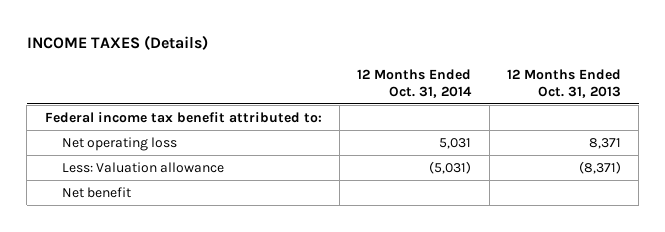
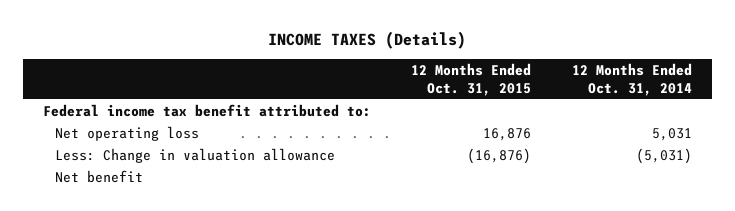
[506,68,621,98] 12 Months Ended Oct. 31, 2013 -> none
none -> [411,62,532,96] 12 Months Ended Oct. 31, 2015
[61,161,224,173] Less: Valuation allowance -> [54,147,335,163] Less: Change in valuation allowance

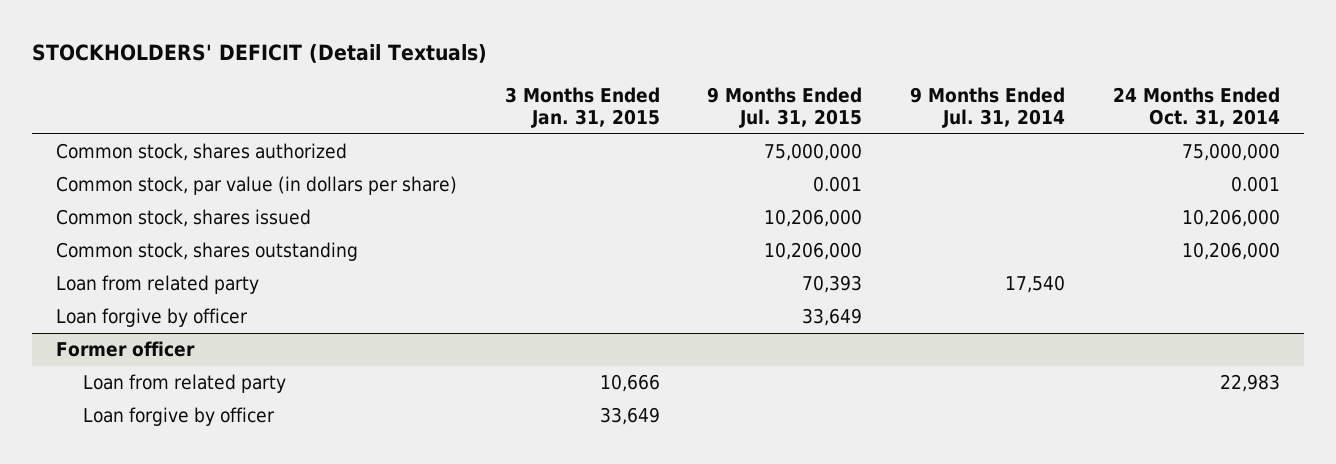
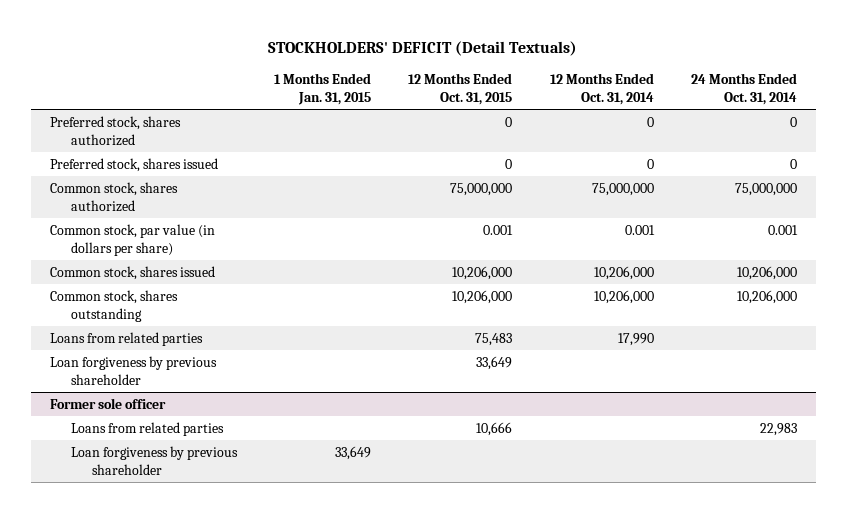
[504,87,660,128] 3 Months Ended Jan. 31, 2015 -> none
[707,87,863,128] 9 Months Ended Jul. 31, 2015 -> none
[910,87,1066,128] 9 Months Ended Jul. 31, 2014 -> none
none -> [274,72,372,105] 1 Months Ended Jan. 31, 2015
none -> [408,72,513,105] 12 Months Ended Oct. 31, 2015
none -> [549,72,654,105] 12 Months Ended Oct. 31, 2014
none -> [49,115,181,147] Preferred stock, shares authorized
none -> [49,157,218,172] Preferred stock, shares issued
[55,275,259,295] Loan from related party -> [49,331,203,346] Loans from related parties
[55,308,248,328] Loan forgive by officer -> [49,355,217,386] Loan forgiveness by previous shareholder
[55,341,195,358] Former officer -> [49,397,166,409] Former sole officer
[82,374,286,394] Loan from related party -> [70,421,224,436] Loans from related parties
[82,407,275,427] Loan forgive by officer -> [70,445,238,476] Loan forgiveness by previous shareholder

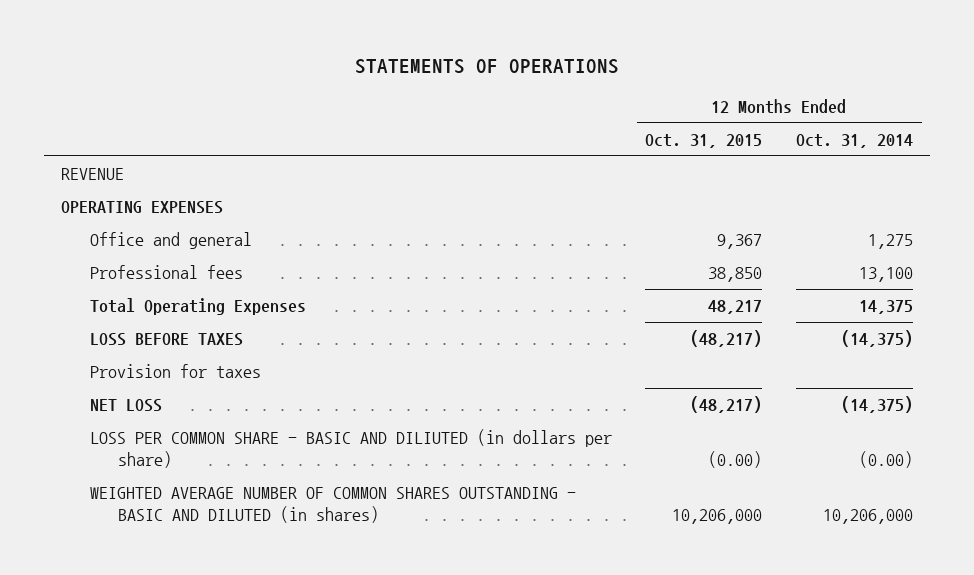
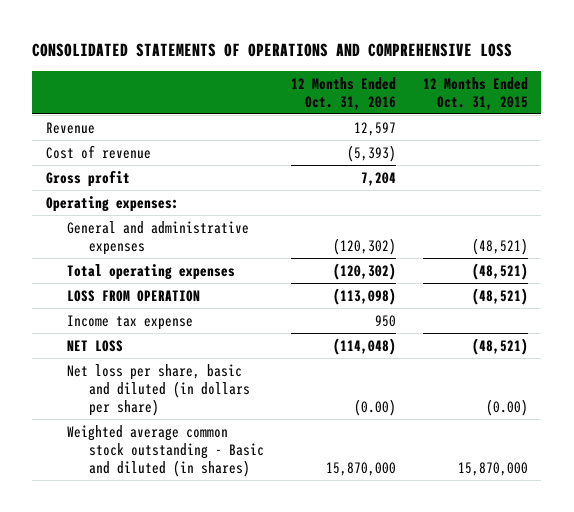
[355,59,620,75] STATEMENTS OF OPERATIONS -> [32,42,513,57] CONSOLIDATED STATEMENTS OF OPERATIONS AND COMPREHENSIVE LOSS
[796,134,914,149] Oct. 31, 2014 -> none
none -> [290,76,396,110] 12 Months Ended Oct. 31, 2016
[89,265,243,280] Professional fees -> none
[61,168,125,181] REVENUE -> [45,121,95,134] Revenue
none -> [45,144,151,159] Cost of revenue
none -> [45,169,130,187] Gross profit
[61,201,224,215] OPERATING EXPENSES -> [45,195,179,212] Operating expenses:
[89,232,252,250] Office and general -> [67,220,250,255] General and administrative expenses
[717,234,763,250] 9,367 -> [471,237,528,255] (48,521)
[89,298,306,316] Total Operating Expenses -> [67,263,236,280] Total operating expenses
[708,300,763,315] 48,217 -> [471,262,528,280] (48,521)
[89,333,243,347] LOSS BEFORE TAXES -> [67,289,201,302] LOSS FROM OPERATION
[690,330,763,348] (48,217) -> [471,287,528,305] (48,521)
[89,364,261,379] Provision for taxes -> [67,314,194,330] Income tax expense
[690,396,763,414] (48,217) -> [471,337,528,355] (48,521)
[89,429,612,469] LOSS PER COMMON SHARE - BASIC AND DILIUTED (in dollars per share) -> [67,363,251,416] Net loss per share, basic and diluted (in dollars per share)
[89,487,576,524] WEIGHTED AVERAGE NUMBER OF COMMON SHARES OUTSTANDING - BASIC AND DILUTED (in shares) -> [67,424,265,477] Weighted average common stock outstanding - Basic and diluted (in shares)
[672,509,763,525] 10,206,000 -> [457,461,528,476] 15,870,000

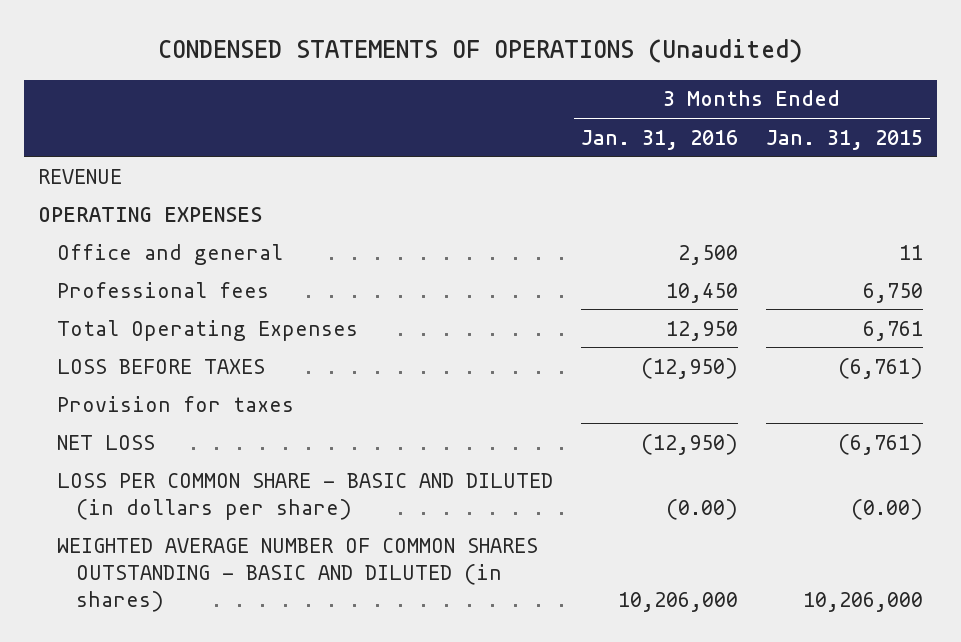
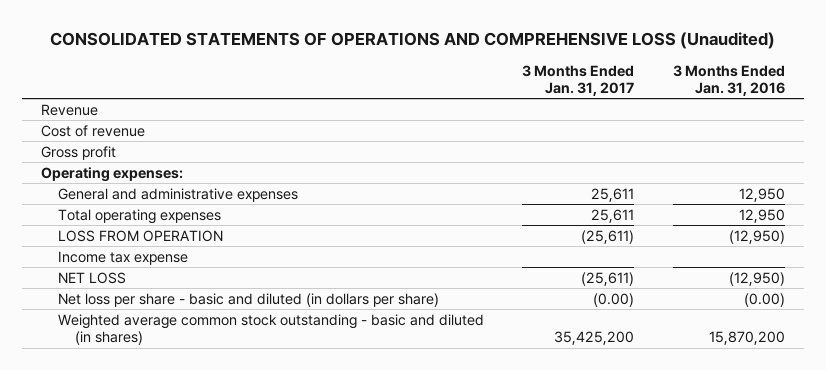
[157,39,803,64] CONDENSED STATEMENTS OF OPERATIONS (Unaudited) -> [50,32,776,50] CONSOLIDATED STATEMENTS OF OPERATIONS AND COMPREHENSIVE LOSS (Unaudited)
[765,129,923,150] Jan. 31, 2015 -> none
none -> [522,64,635,96] 3 Months Ended Jan. 31, 2017
[57,281,270,298] Professional fees -> none
[38,168,123,184] REVENUE -> [41,103,99,116] Revenue
none -> [41,124,146,137] Cost of revenue
none -> [41,145,117,160] Gross profit
[38,206,263,222] OPERATING EXPENSES -> [41,166,184,182] Operating expenses:
[57,243,284,265] Office and general -> [58,187,299,202] General and administrative expenses
[678,244,739,265] 2,500 -> [738,187,785,202] 12,950
[57,319,359,341] Total Operating Expenses -> [58,208,222,224] Total operating expenses
[57,358,266,374] LOSS BEFORE TAXES -> [58,229,224,242] LOSS FROM OPERATION
[57,395,295,412] Provision for taxes -> [58,250,189,265] Income tax expense
[57,472,554,520] LOSS PER COMMON SHARE - BASIC AND DILUTED (in dollars per share) -> [58,292,440,307] Net loss per share - basic and diluted (in dollars per share)
[57,537,539,612] WEIGHTED AVERAGE NUMBER OF COMMON SHARES OUTSTANDING - BASIC AND DILUTED (in shares) -> [58,313,485,346] Weighted average common stock outstanding - basic and diluted (in shares)
[618,591,739,612] 10,206,000 -> [708,331,785,346] 15,870,200

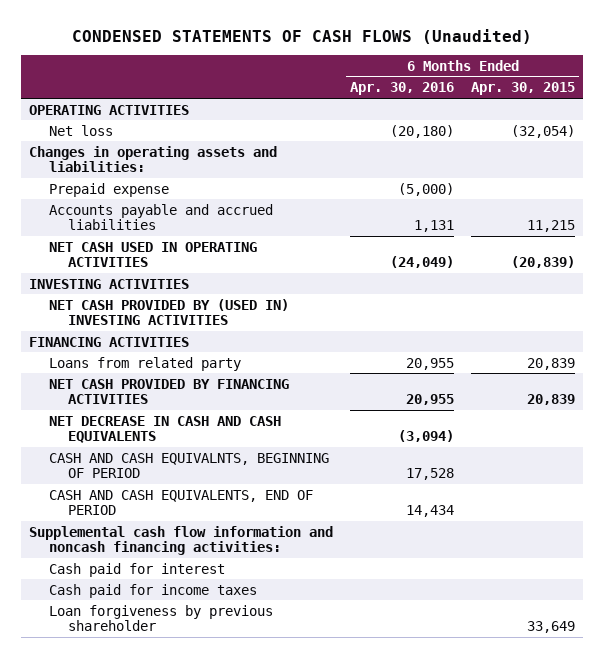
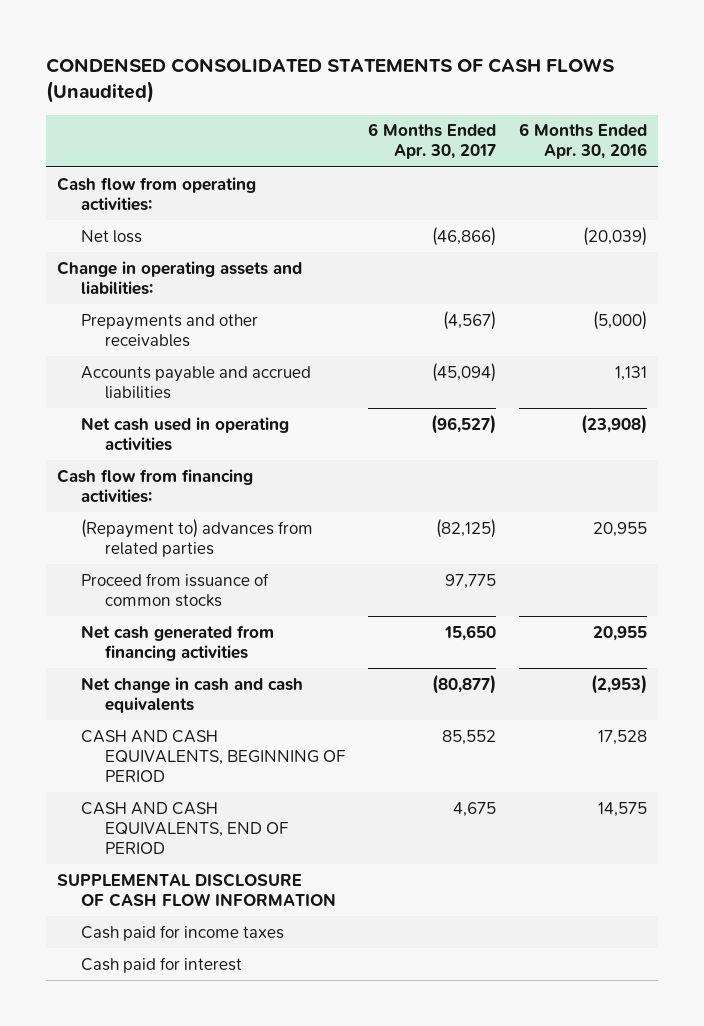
[72,28,533,44] CONDENSED STATEMENTS OF CASH FLOWS (Unaudited) -> [45,57,614,103] CONDENSED CONSOLIDATED STATEMENTS OF CASH FLOWS (Unaudited)
[471,82,576,96] Apr. 30, 2015 -> none
none -> [368,123,497,160] 6 Months Ended Apr. 30, 2017
[48,182,169,197] Prepaid expense -> none
[29,104,190,115] OPERATING ACTIVITIES -> [57,176,257,211] Cash flow from operating activities:
[390,124,455,138] (20,180) -> [582,226,647,246] (20,039)
[29,145,278,173] Changes in operating assets and liabilities: -> [57,260,303,295] Change in operating assets and liabilities:
none -> [81,313,259,347] Prepayments and other receivables
[29,278,190,289] INVESTING ACTIVITIES -> none
[48,298,289,326] NET CASH PROVIDED BY (USED IN) INVESTING ACTIVITIES -> none
[48,241,257,268] NET CASH USED IN OPERATING ACTIVITIES -> [81,416,290,451] Net cash used in operating activities
[390,256,455,269] (24,049) -> [580,413,647,434] (23,908)
[29,336,190,347] FINANCING ACTIVITIES -> [57,468,254,503] Cash flow from financing activities:
[48,356,241,371] Loans from related party -> [81,518,314,557] (Repayment to) advances from related parties
none -> [81,572,270,607] Proceed from issuance of common stocks
[48,378,289,405] NET CASH PROVIDED BY FINANCING ACTIVITIES -> [81,624,275,661] Net cash generated from financing activities
[48,415,281,444] NET DECREASE IN CASH AND CASH EQUIVALENTS -> [81,676,304,713] Net change in cash and cash equivalents
[398,430,455,443] (3,094) -> [590,673,647,694] (2,953)
[48,452,329,479] CASH AND CASH EQUIVALNTS, BEGINNING OF PERIOD -> [81,729,346,782] CASH AND CASH EQUIVALENTS, BEGINNING OF PERIOD
[406,505,455,518] 14,434 -> [597,801,647,817] 14,575
[29,525,334,556] Supplemental cash flow information and noncash financing activities: -> [57,872,337,907] SUPPLEMENTAL DISCLOSURE OF CASH FLOW INFORMATION
[48,604,273,632] Loan forgiveness by previous shareholder -> none
[48,562,225,577] Cash paid for interest -> [81,956,243,973] Cash paid for interest

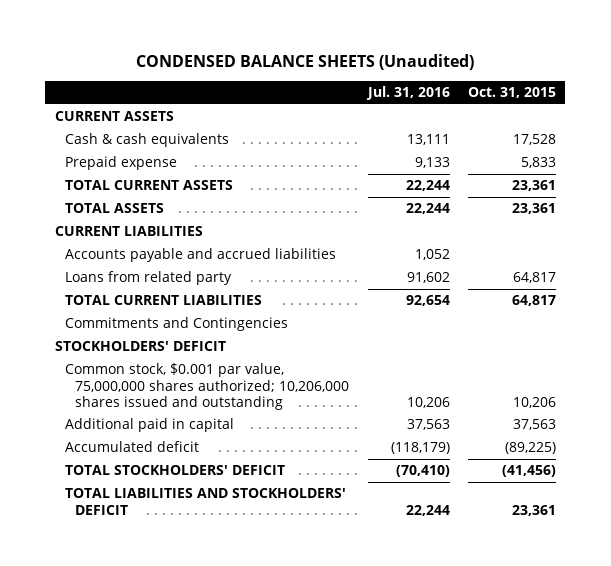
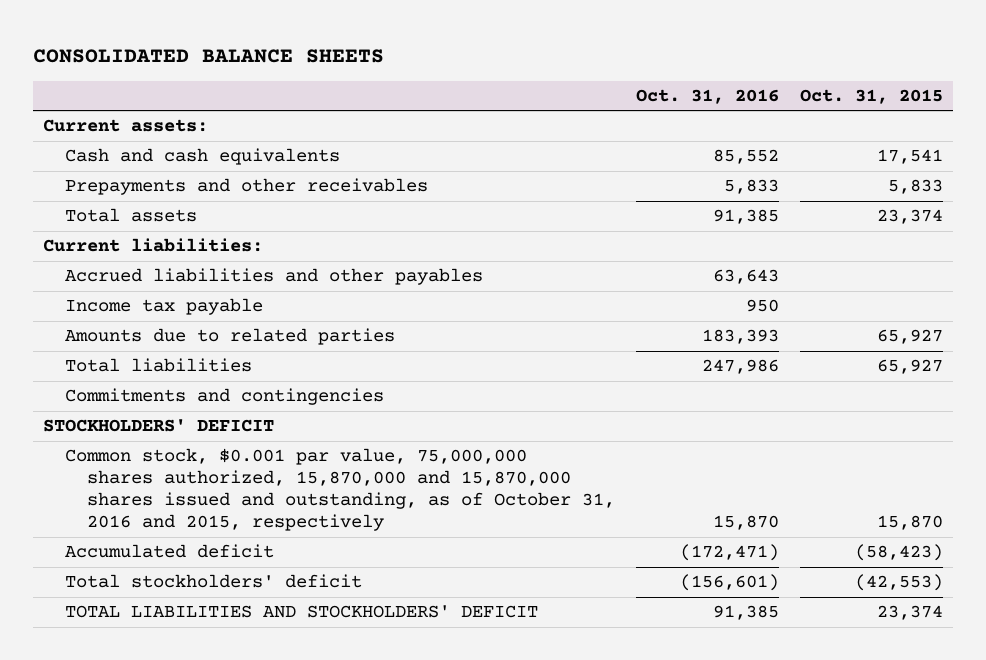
[136,53,475,70] CONDENSED BALANCE SHEETS (Unaudited) -> [32,48,384,63] CONSOLIDATED BALANCE SHEETS
[365,86,450,101] Jul. 31, 2016 -> none
none -> [635,88,779,104] Oct. 31, 2016
[64,180,233,191] TOTAL CURRENT ASSETS -> none
[64,271,232,286] Loans from related party -> none
[54,111,174,122] CURRENT ASSETS -> [42,119,208,133] Current assets:
[64,133,229,148] Cash & cash equivalents -> [65,148,341,166] Cash and cash equivalents
[513,134,557,146] 17,528 -> [876,149,943,165] 17,541
[64,156,177,171] Prepaid expense -> [65,178,429,196] Prepayments and other receivables
[64,203,164,214] TOTAL ASSETS -> [65,208,198,223] Total assets
[512,203,557,215] 23,361 -> [876,209,943,225] 23,374
[54,226,203,237] CURRENT LIABILITIES -> [42,238,263,253] Current liabilities:
[64,248,336,263] Accounts payable and accrued liabilities -> [65,268,484,286] Accrued liabilities and other payables
none -> [65,298,264,316] Income tax payable
none -> [65,328,396,346] Amounts due to related parties
[64,295,262,306] TOTAL CURRENT LIABILITIES -> [65,358,253,373] Total liabilities
[512,295,557,307] 64,817 -> [876,359,943,375] 65,927
[64,317,288,332] Commitments and Contingencies -> [65,388,385,406] Commitments and contingencies
[64,418,234,433] Additional paid in capital -> none
[64,363,349,410] Common stock, $0.001 par value, 75,000,000 shares authorized; 10,206,000 shares issued and outstanding -> [65,448,616,532] Common stock, $0.001 par value, 75,000,000 shares authorized, 15,870,000 and 15,870,000 shares issued and outstanding, as of October 31, 2016 and 2015, respectively
[513,396,557,408] 10,206 -> [876,515,943,531] 15,870
[505,442,557,455] (89,225) -> [854,544,943,562] (58,423)
[64,465,285,476] TOTAL STOCKHOLDERS' DEFICIT -> [65,574,363,589] Total stockholders' deficit
[502,465,557,478] (41,456) -> [854,574,943,592] (42,553)
[512,504,557,516] 23,361 -> [876,605,943,621] 23,374

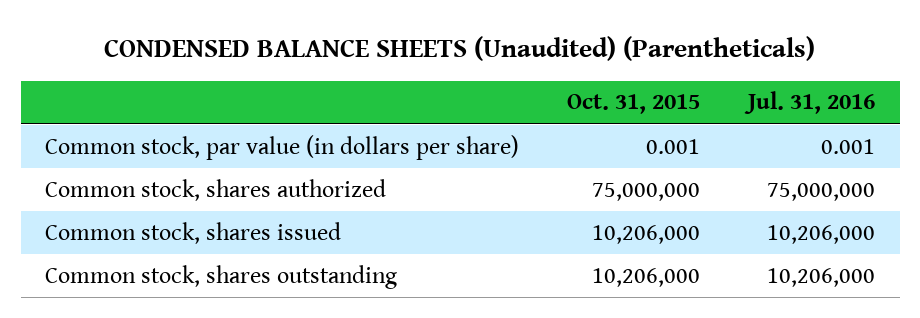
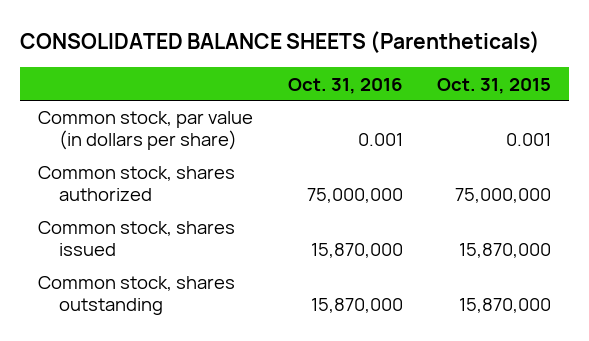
[104,36,816,62] CONDENSED BALANCE SHEETS (Unaudited) (Parentheticals) -> [20,30,541,53] CONSOLIDATED BALANCE SHEETS (Parentheticals)
[744,91,876,115] Jul. 31, 2016 -> none
none -> [287,77,403,94] Oct. 31, 2016
[592,224,701,244] 10,206,000 -> [459,243,552,259] 15,870,000
[592,267,701,287] 10,206,000 -> [459,298,552,314] 15,870,000

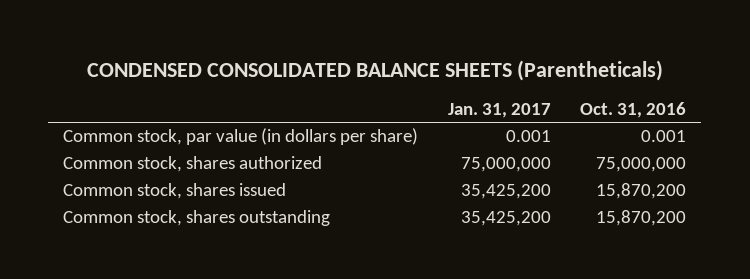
[20,30,541,53] CONSOLIDATED BALANCE SHEETS (Parentheticals) -> [86,60,663,82] CONDENSED CONSOLIDATED BALANCE SHEETS (Parentheticals)
[437,77,552,94] Oct. 31, 2015 -> none
none -> [447,103,551,119] Jan. 31, 2017
[310,243,403,259] 15,870,000 -> [596,183,687,200] 15,870,200
[310,298,403,314] 15,870,000 -> [596,210,687,227] 15,870,200

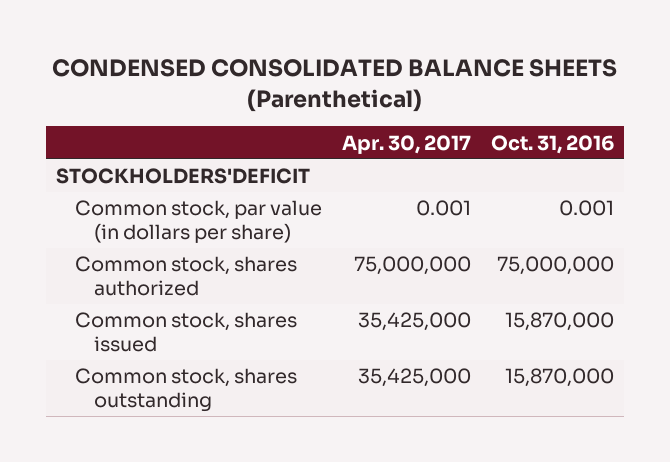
[86,60,663,82] CONDENSED CONSOLIDATED BALANCE SHEETS (Parentheticals) -> [51,59,617,112] CONDENSED CONSOLIDATED BALANCE SHEETS (Parenthetical)
[447,103,551,119] Jan. 31, 2017 -> none
none -> [342,134,472,154] Apr. 30, 2017
none -> [55,168,310,185] STOCKHOLDERS'DEFICIT
[596,183,687,200] 15,870,200 -> [505,312,615,332] 15,870,000
[596,210,687,227] 15,870,200 -> [505,368,615,388] 15,870,000

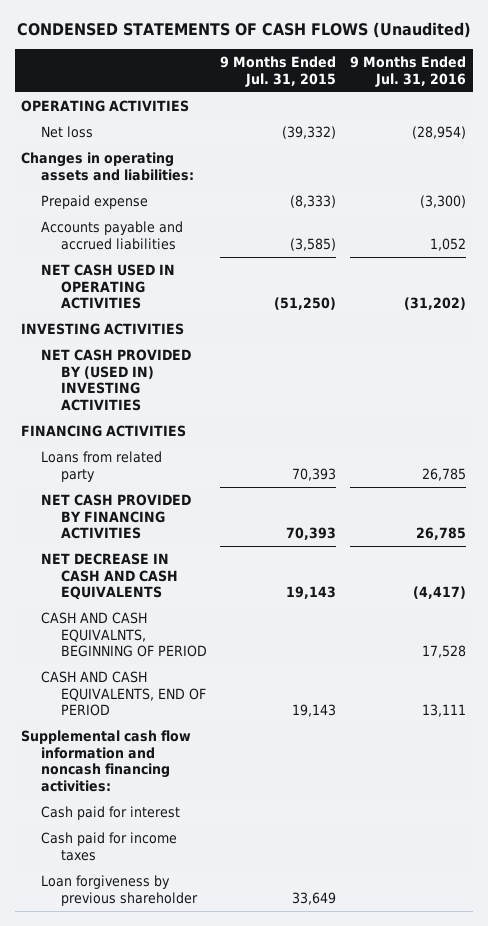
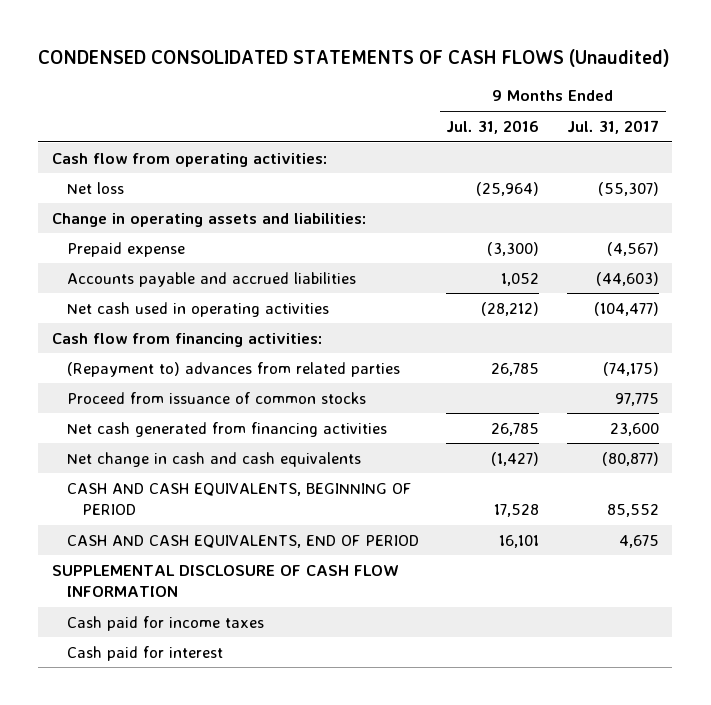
[16,22,471,39] CONDENSED STATEMENTS OF CASH FLOWS (Unaudited) -> [38,49,671,68] CONDENSED CONSOLIDATED STATEMENTS OF CASH FLOWS (Unaudited)
[220,55,337,87] 9 Months Ended Jul. 31, 2015 -> none
none -> [566,119,659,134] Jul. 31, 2017
[21,100,190,113] OPERATING ACTIVITIES -> [51,152,327,167] Cash flow from operating activities:
[412,126,467,140] (28,954) -> [476,181,540,196] (25,964)
[21,152,195,181] Changes in operating assets and liabilities: -> [51,212,366,227] Change in operating assets and liabilities:
[21,323,185,336] INVESTING ACTIVITIES -> none
[41,349,192,411] NET CASH PROVIDED BY (USED IN) INVESTING ACTIVITIES -> none
[41,264,176,310] NET CASH USED IN OPERATING ACTIVITIES -> [67,301,330,317] Net cash used in operating activities
[404,297,467,311] (31,202) -> [481,301,540,316] (28,212)
[21,425,187,438] FINANCING ACTIVITIES -> [51,332,322,347] Cash flow from financing activities:
[41,451,163,482] Loans from related party -> [67,361,401,377] (Repayment to) advances from related parties
none -> [67,391,367,404] Proceed from issuance of common stocks
[41,494,192,540] NET CASH PROVIDED BY FINANCING ACTIVITIES -> [67,421,388,437] Net cash generated from financing activities
[41,553,178,601] NET DECREASE IN CASH AND CASH EQUIVALENTS -> [67,451,362,467] Net change in cash and cash equivalents
[413,586,467,600] (4,417) -> [491,451,540,466] (1,427)
[41,612,207,658] CASH AND CASH EQUIVALNTS, BEGINNING OF PERIOD -> [67,482,412,516] CASH AND CASH EQUIVALENTS, BEGINNING OF PERIOD
[422,704,467,718] 13,111 -> [499,534,540,548] 16,101
[21,730,192,792] Supplemental cash flow information and noncash financing activities: -> [51,564,399,598] SUPPLEMENTAL DISCLOSURE OF CASH FLOW INFORMATION
[41,875,198,906] Loan forgiveness by previous shareholder -> none
[41,806,181,821] Cash paid for interest -> [67,645,224,661] Cash paid for interest

